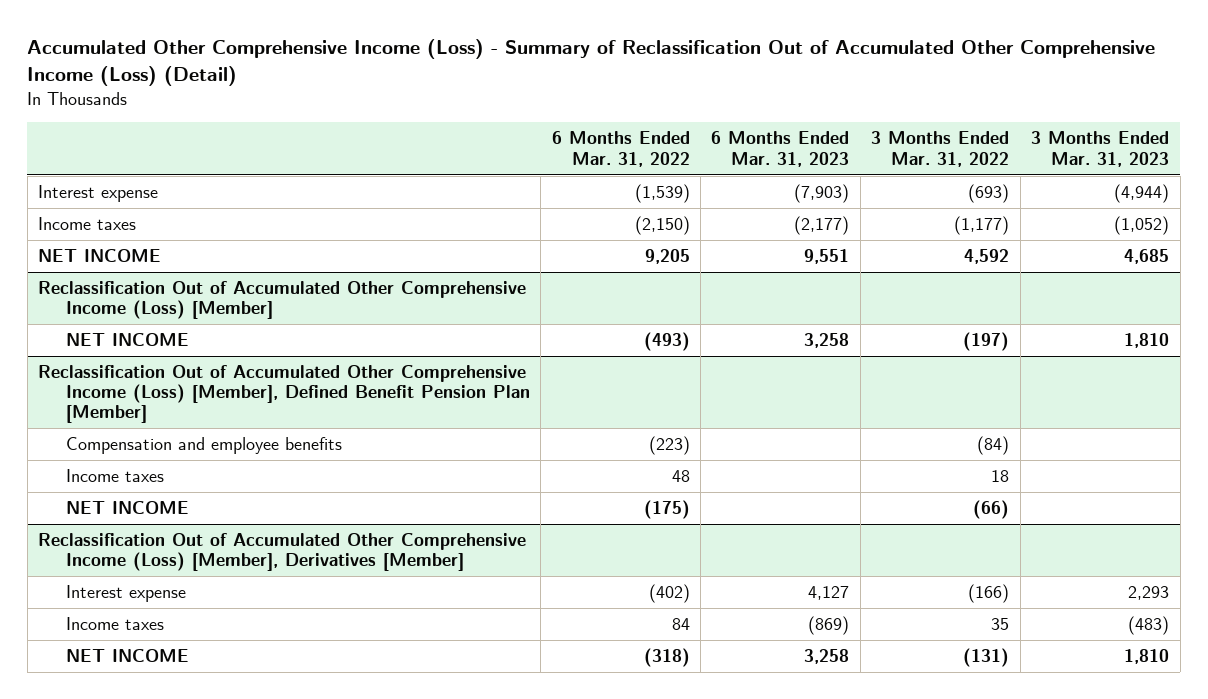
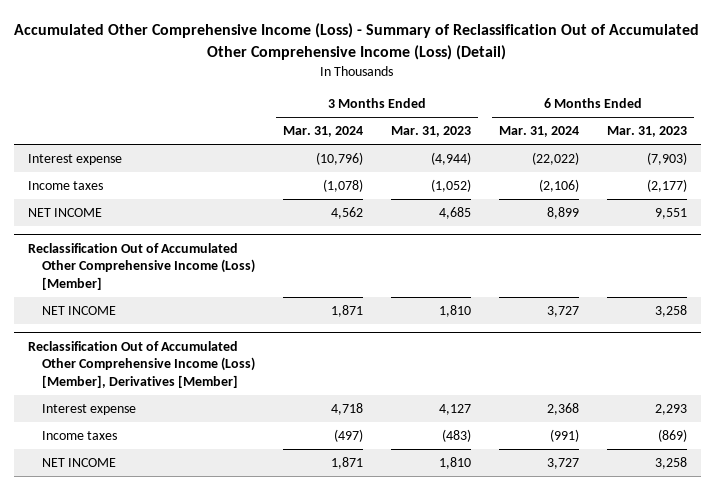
[551,131,690,167] 6 Months Ended Mar. 31, 2022 -> none
[871,131,1010,167] 3 Months Ended Mar. 31, 2022 -> none
none -> [283,126,364,138] Mar. 31, 2024
none -> [499,126,580,138] Mar. 31, 2024
[38,365,530,424] Reclassification Out of Accumulated Other Comprehensive Income (Loss) [Member], Defined Benefit Pension Plan [Member] -> none
[65,437,342,455] Compensation and employee benefits -> none
[65,469,164,483] Income taxes -> none
[65,501,189,515] NET INCOME -> none
[808,586,850,601] 4,127 -> [654,404,687,416] 2,293
[1128,586,1170,601] 2,293 -> [439,404,472,416] 4,127

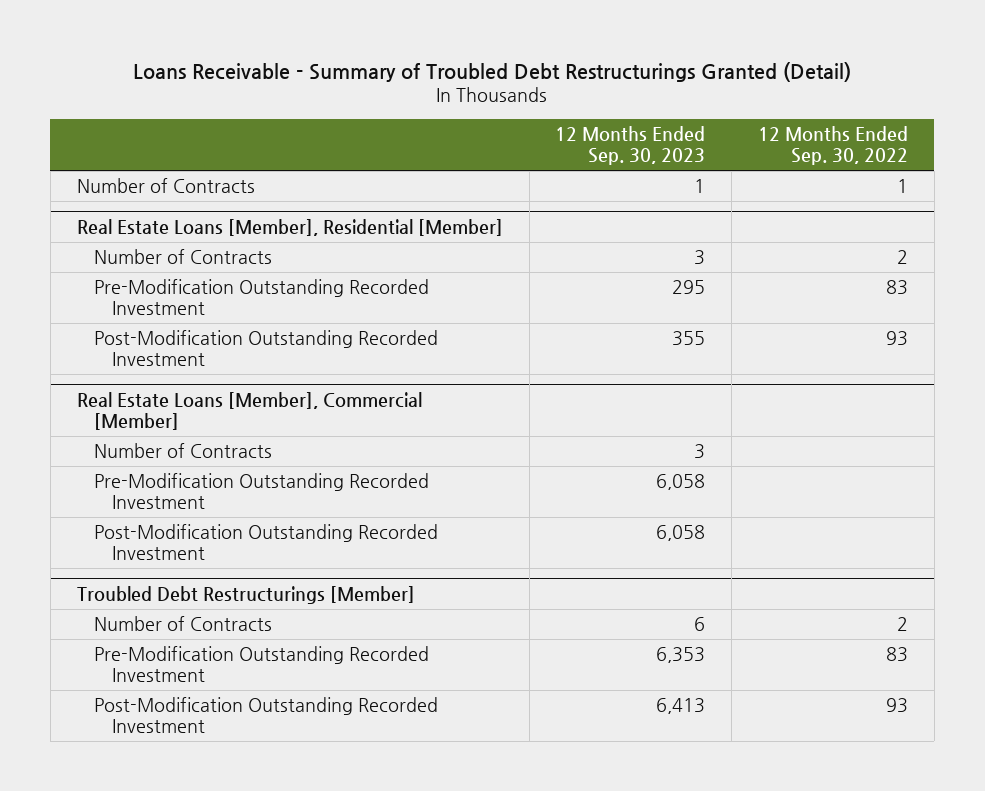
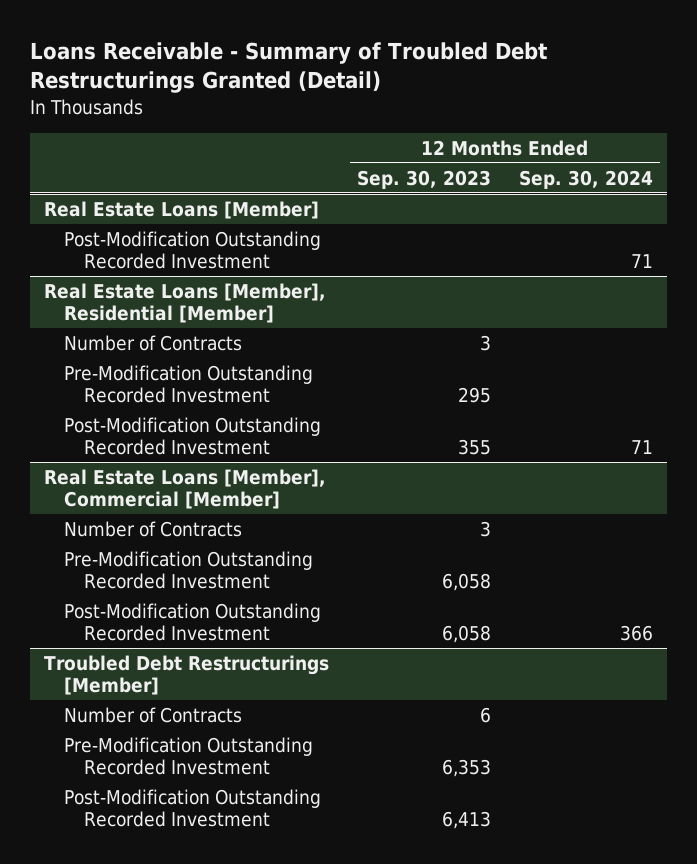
[757,126,908,166] 12 Months Ended Sep. 30, 2022 -> none
none -> [518,169,653,189] Sep. 30, 2024
[76,178,255,194] Number of Contracts -> none
none -> [43,200,319,219] Real Estate Loans [Member]
none -> [63,230,321,270] Post-Modification Outstanding Recorded Investment

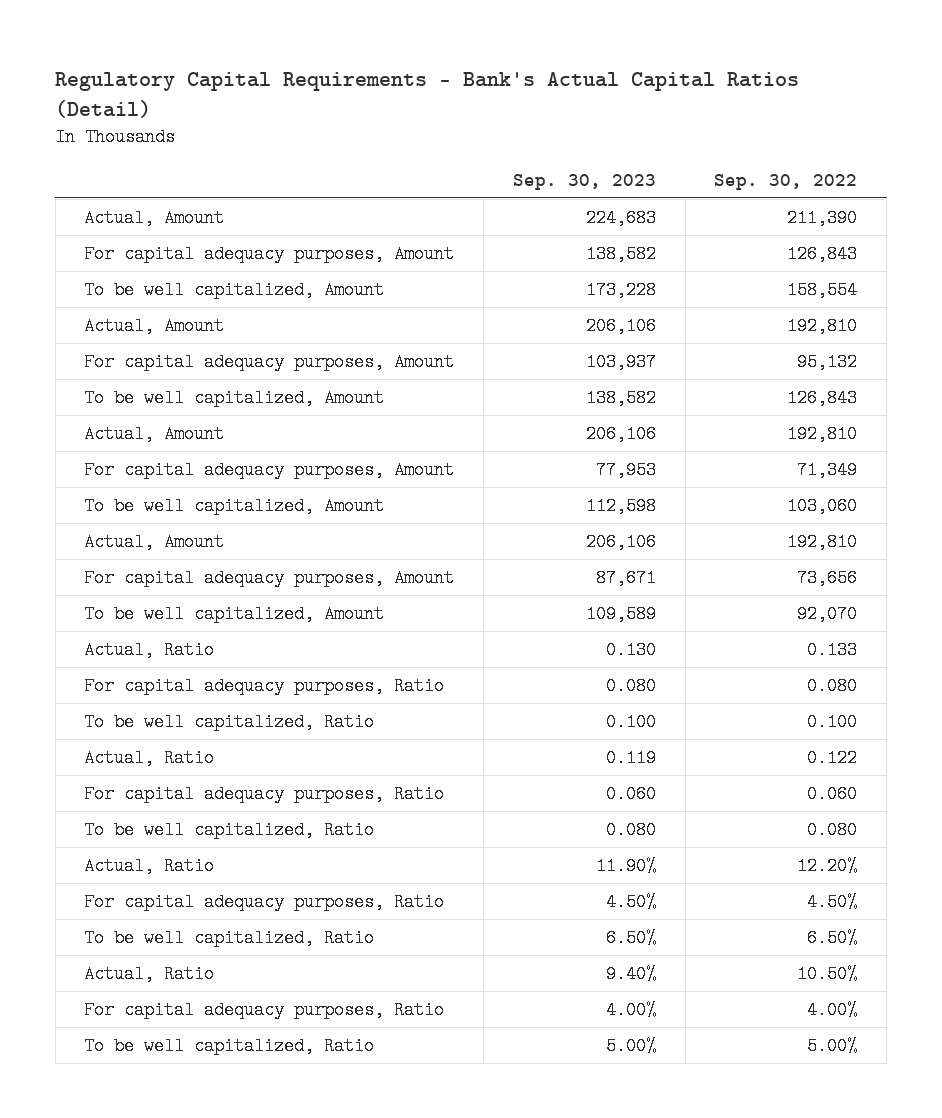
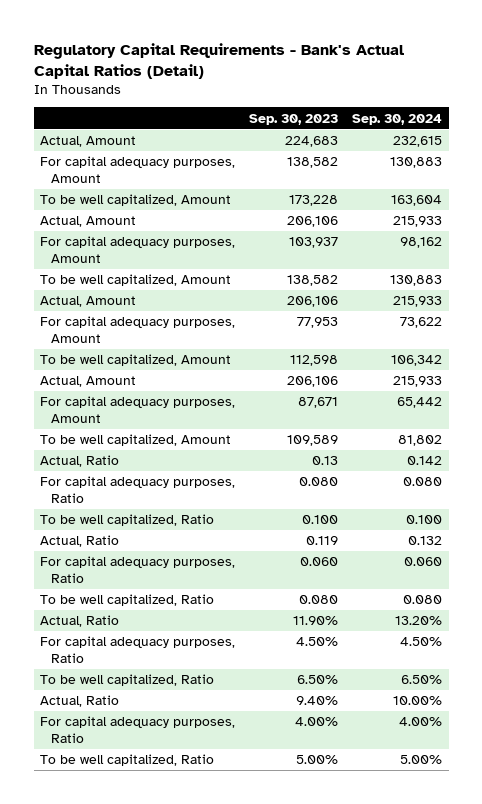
[714,173,858,190] Sep. 30, 2022 -> none
none -> [351,113,442,125] Sep. 30, 2024
[605,641,656,660] 0.130 -> [312,456,339,466] 0.13

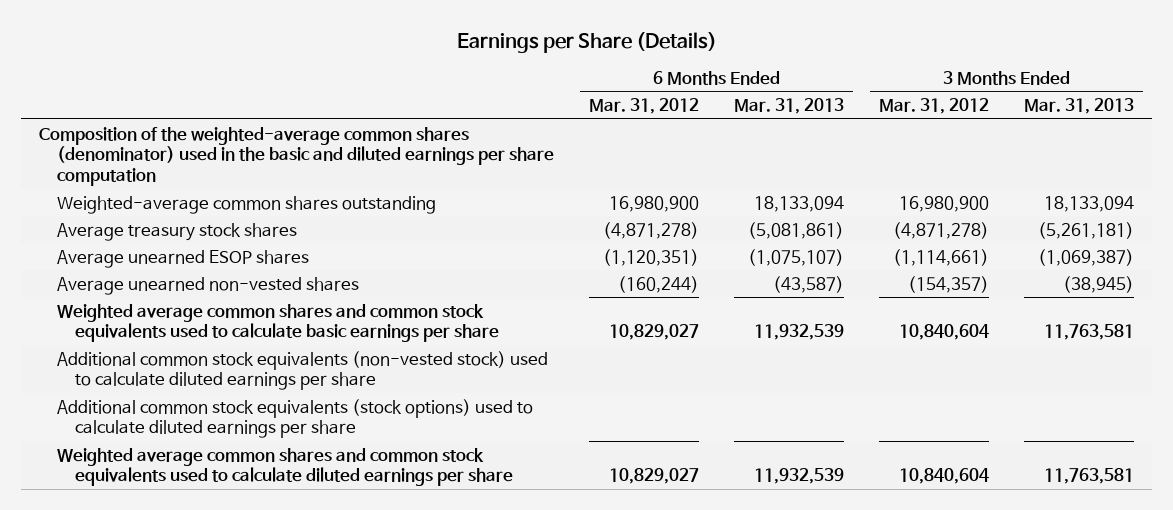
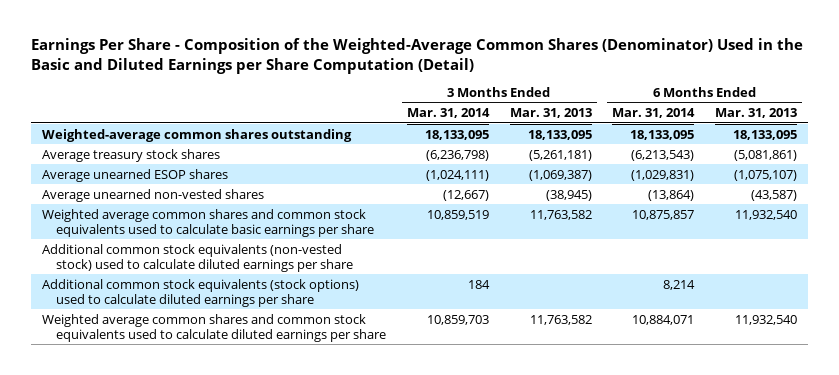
[456,31,717,53] Earnings per Share (Details) -> [31,38,804,74] Earnings Per Share - Composition of the Weighted-Average Common Shares (Denominator) Used in the Basic and Diluted Earnings per Share Computation (Detail)
[589,98,700,115] Mar. 31, 2012 -> none
[879,98,990,115] Mar. 31, 2012 -> none
none -> [406,107,490,118] Mar. 31, 2014
none -> [612,107,696,118] Mar. 31, 2014
[38,126,555,187] Composition of the weighted-average common shares (denominator) used in the basic and diluted earnings per share computation -> none
[754,195,845,212] 18,133,094 -> [733,129,798,140] 18,133,095
[1044,195,1135,212] 18,133,094 -> [527,129,592,140] 18,133,095
[754,324,845,341] 11,932,539 -> [735,209,798,220] 11,932,540
[1044,324,1135,341] 11,763,581 -> [529,209,592,220] 11,763,582
[754,468,845,485] 11,932,539 -> [735,314,798,325] 11,932,540
[1044,468,1135,485] 11,763,581 -> [529,314,592,325] 11,763,582

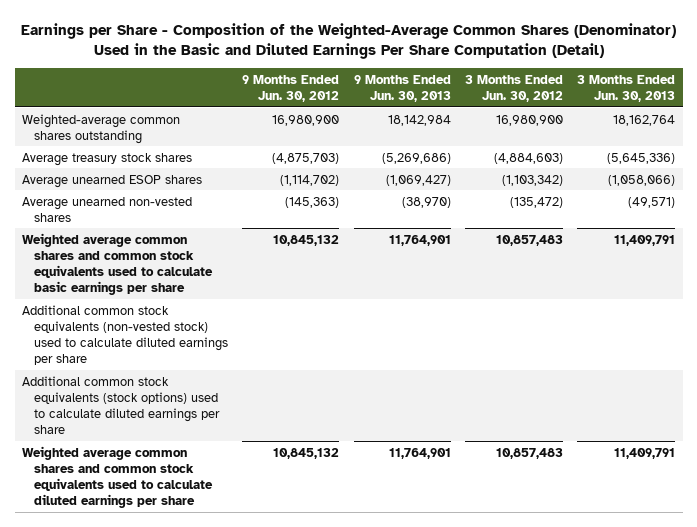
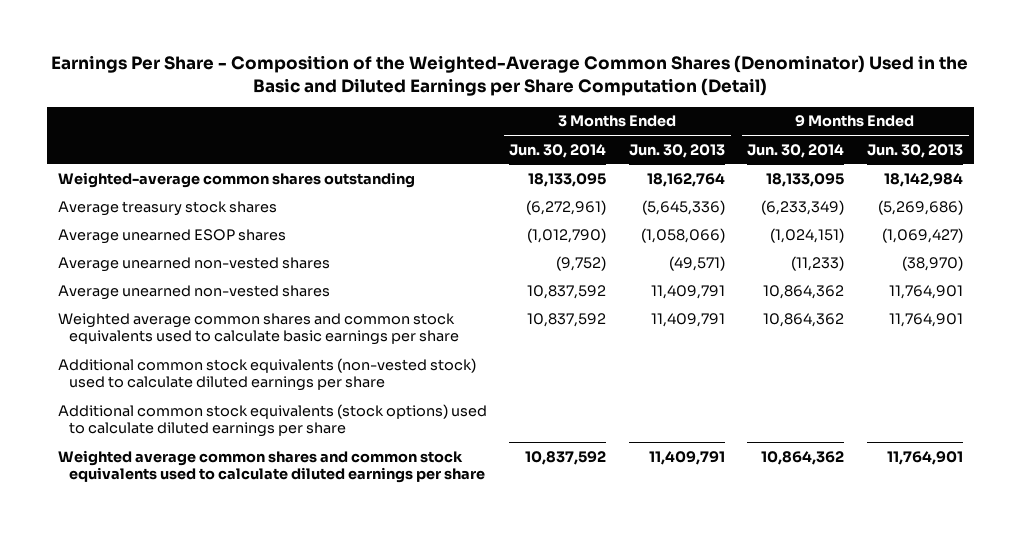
[20,22,676,60] Earnings per Share - Composition of the Weighted-Average Common Shares (Denominator) Used in the Basic and Diluted Earnings Per Share Computation (Detail) -> [51,55,969,97] Earnings Per Share - Composition of the Weighted-Average Common Shares (Denominator) Used in the Basic and Diluted Earnings per Share Computation (Detail)
[242,74,340,102] 9 Months Ended Jun. 30, 2012 -> none
[464,74,563,102] 3 Months Ended Jun. 30, 2012 -> none
none -> [509,143,607,158] Jun. 30, 2014
none -> [747,143,845,158] Jun. 30, 2014
none -> [57,284,330,300] Average unearned non-vested shares

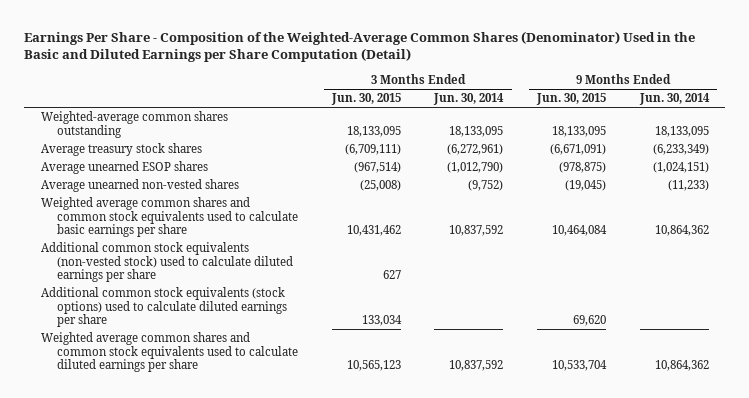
[628,143,725,158] Jun. 30, 2013 -> none
[867,143,964,158] Jun. 30, 2013 -> none
none -> [330,93,401,106] Jun. 30, 2015
none -> [536,93,607,106] Jun. 30, 2015
[57,284,330,300] Average unearned non-vested shares -> none

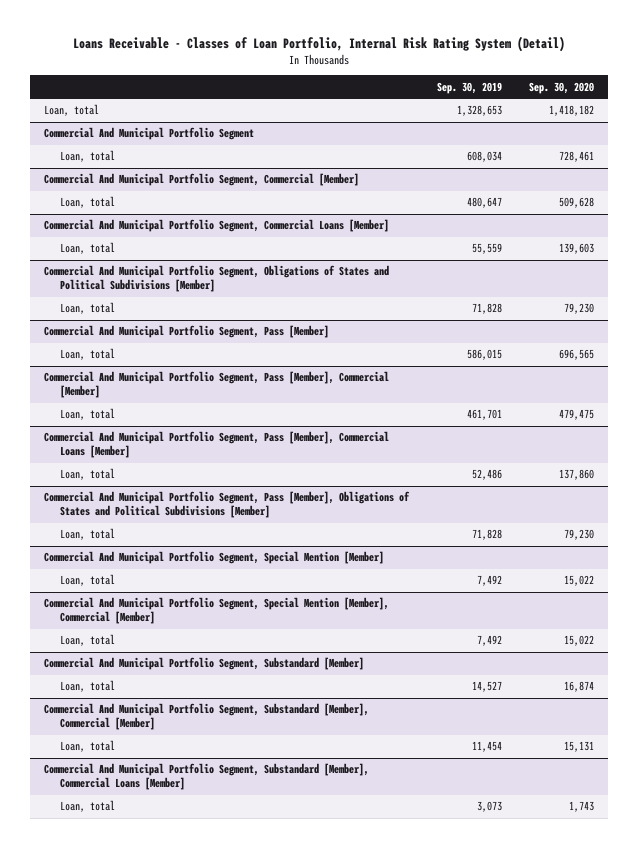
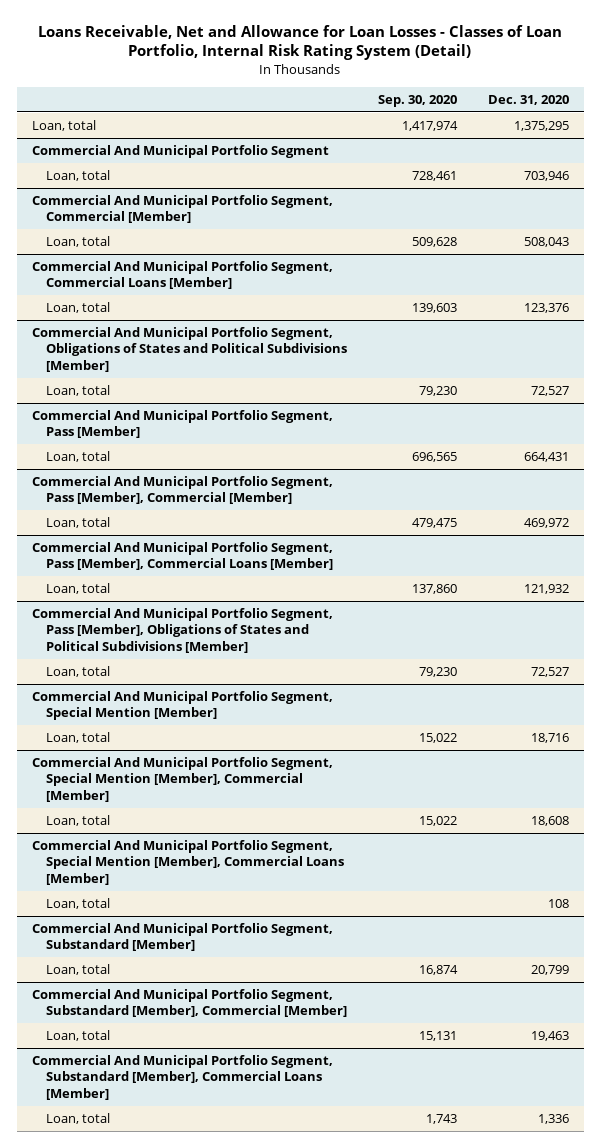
[73,36,566,53] Loans Receivable - Classes of Loan Portfolio, Internal Risk Rating System (Detail) -> [38,24,563,61] Loans Receivable, Net and Allowance for Loan Losses - Classes of Loan Portfolio, Internal Risk Rating System (Detail)
[436,81,502,94] Sep. 30, 2019 -> none
none -> [487,94,569,105] Dec. 31, 2020
[548,105,594,117] 1,418,182 -> [401,121,458,132] 1,417,974
none -> [32,840,345,885] Commercial And Municipal Portfolio Segment, Special Mention [Member], Commercial Loans [Member]
none -> [46,898,111,910] Loan, total

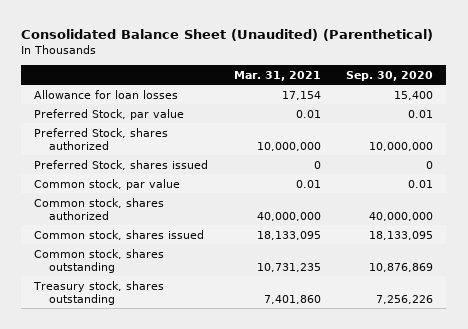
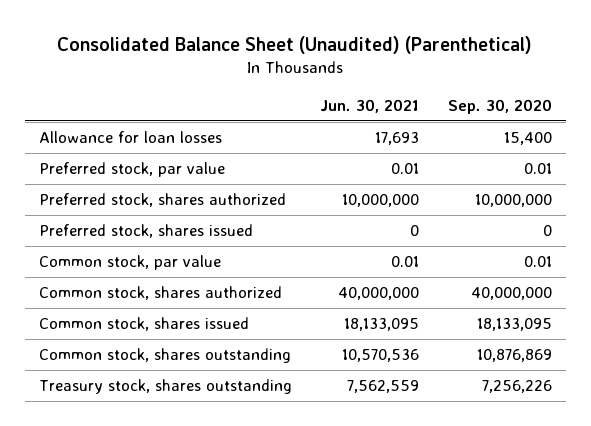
[233,70,321,81] Mar. 31, 2021 -> none
none -> [320,98,420,113] Jun. 30, 2021
[34,108,185,120] Preferred Stock, par value -> [39,162,226,178] Preferred stock, par value
[34,127,169,151] Preferred Stock, shares authorized -> [39,193,287,208] Preferred stock, shares authorized
[34,159,209,170] Preferred Stock, shares issued -> [39,224,254,239] Preferred stock, shares issued

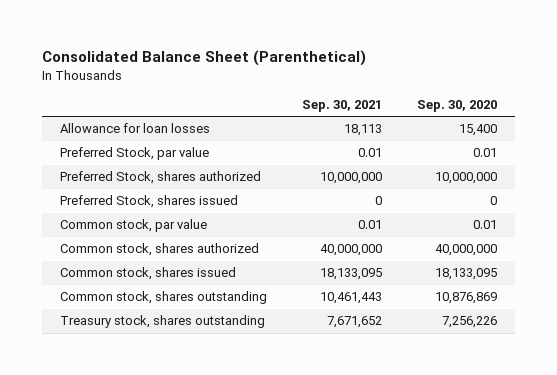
[57,35,533,54] Consolidated Balance Sheet (Unaudited) (Parenthetical) -> [41,50,366,67] Consolidated Balance Sheet (Parenthetical)
[320,98,420,113] Jun. 30, 2021 -> none
none -> [302,99,383,112] Sep. 30, 2021
[39,162,226,178] Preferred stock, par value -> [59,147,209,161] Preferred Stock, par value
[39,193,287,208] Preferred stock, shares authorized -> [59,171,261,185] Preferred Stock, shares authorized
[39,224,254,239] Preferred stock, shares issued -> [59,195,238,209] Preferred Stock, shares issued

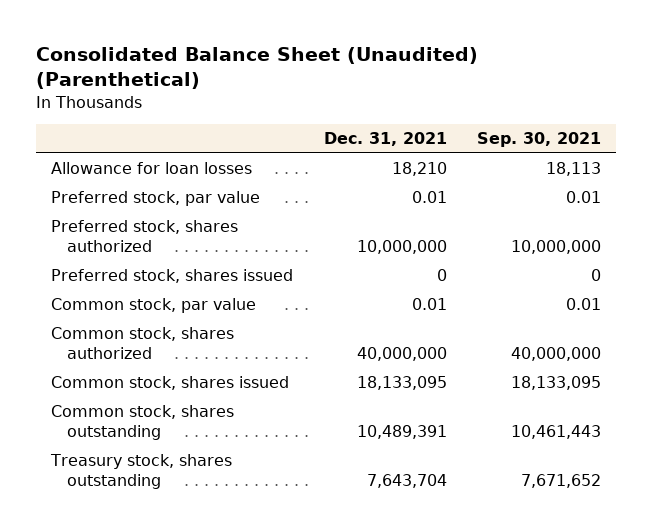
[41,50,366,67] Consolidated Balance Sheet (Parenthetical) -> [36,47,479,89] Consolidated Balance Sheet (Unaudited) (Parenthetical)
[417,99,498,112] Sep. 30, 2020 -> none
none -> [323,131,447,146] Dec. 31, 2021
[59,147,209,161] Preferred Stock, par value -> [51,191,261,207] Preferred stock, par value
[59,171,261,185] Preferred Stock, shares authorized -> [51,220,239,253] Preferred stock, shares authorized
[59,195,238,209] Preferred Stock, shares issued -> [51,269,294,284] Preferred stock, shares issued

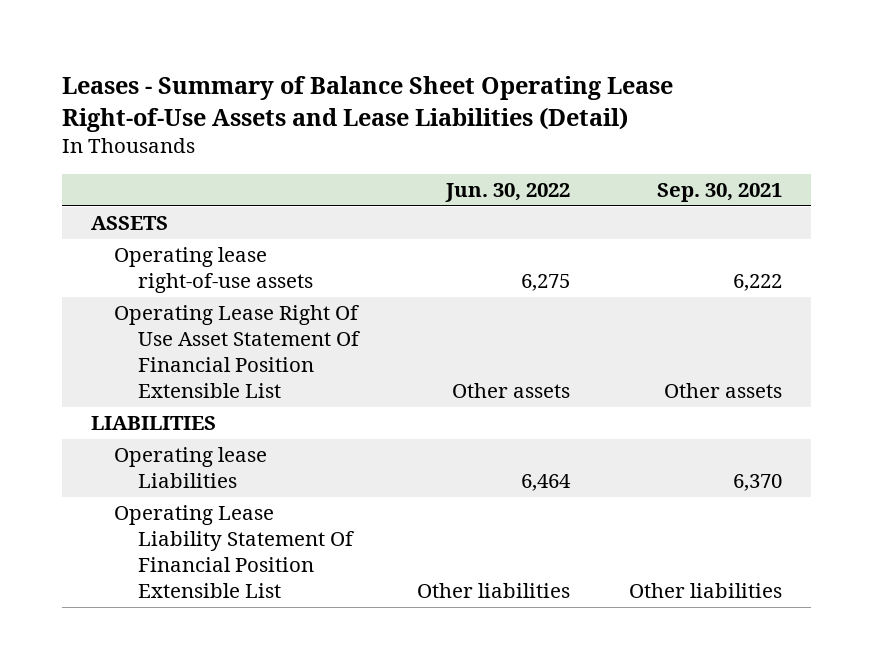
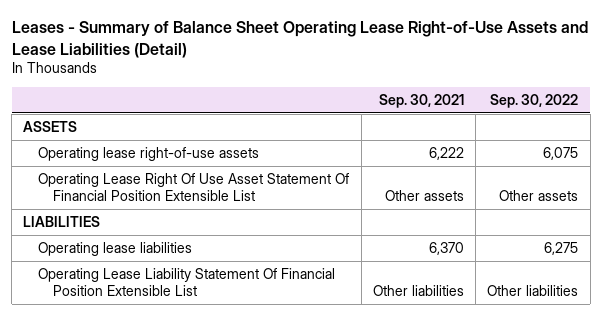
[445,183,571,203] Jun. 30, 2022 -> none
none -> [490,94,579,109] Sep. 30, 2022
[114,447,268,489] Operating lease Liabilities -> [38,241,193,256] Operating lease liabilities

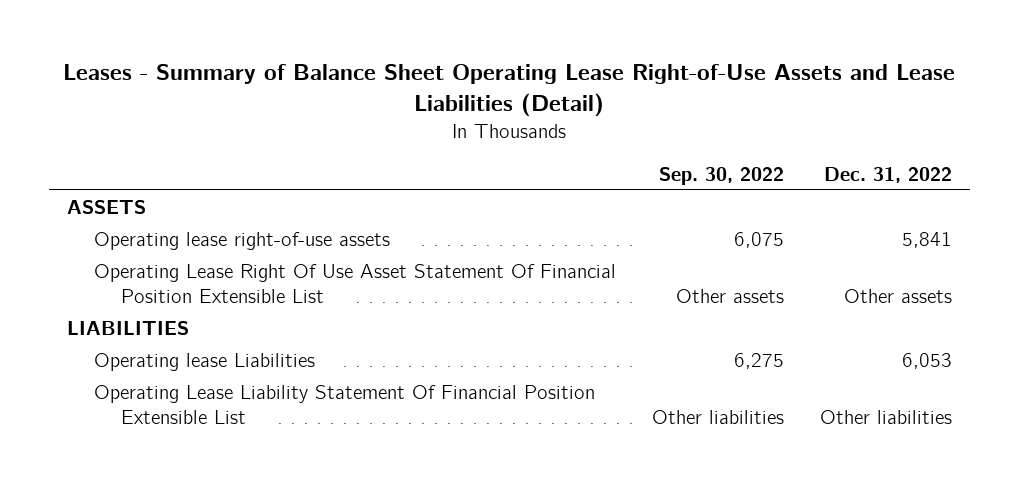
[378,94,464,109] Sep. 30, 2021 -> none
none -> [823,166,952,183] Dec. 31, 2022
[38,241,193,256] Operating lease liabilities -> [93,352,315,371] Operating lease Liabilities

